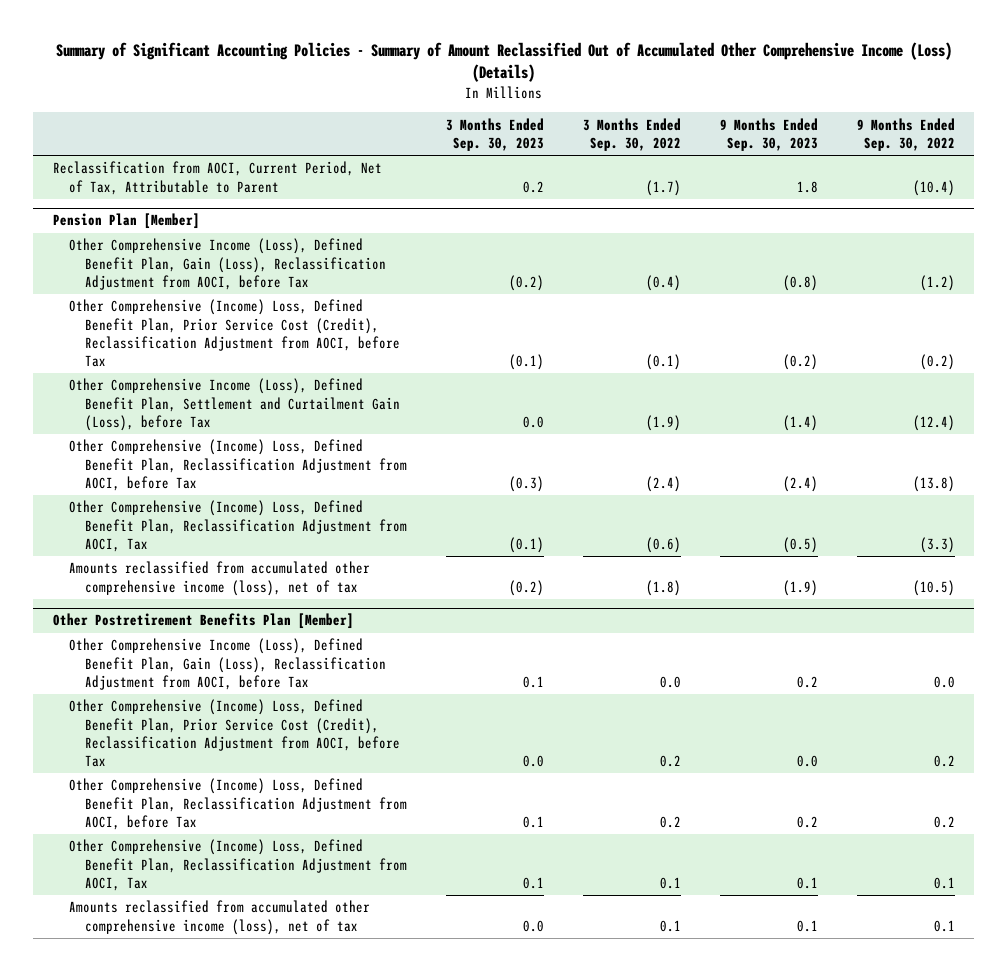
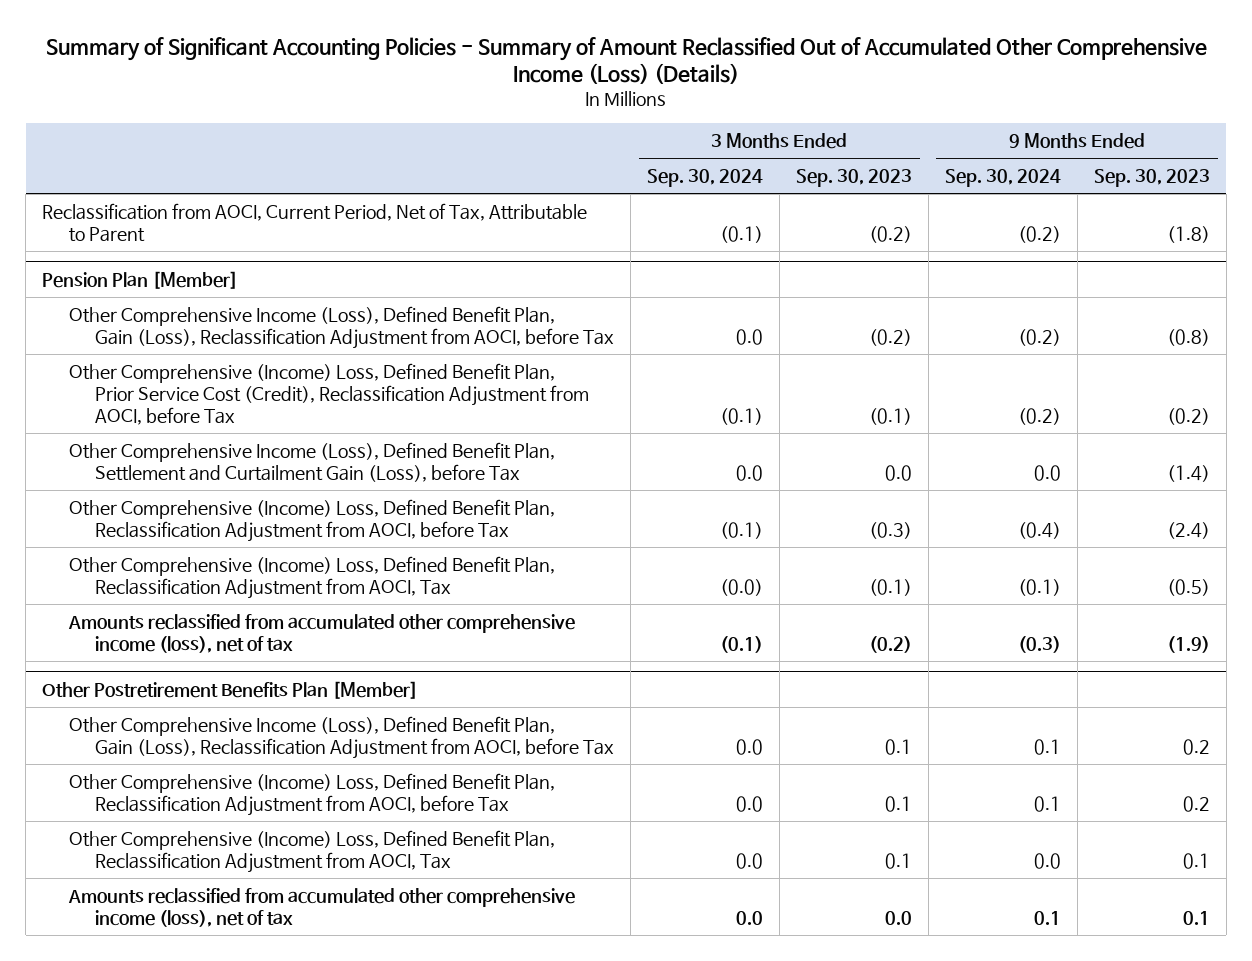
[582,117,681,151] 3 Months Ended Sep. 30, 2022 -> none
[856,117,955,151] 9 Months Ended Sep. 30, 2022 -> none
none -> [646,169,763,188] Sep. 30, 2024
none -> [944,169,1061,188] Sep. 30, 2024
[522,180,544,193] 0.2 -> [868,225,912,243] (0.2)
[796,180,818,193] 1.8 -> [1166,225,1210,243] (1.8)
[68,699,400,768] Other Comprehensive (Income) Loss, Defined Benefit Plan, Prior Service Cost (Credit), Reclassification Adjustment from AOCI, before Tax -> none

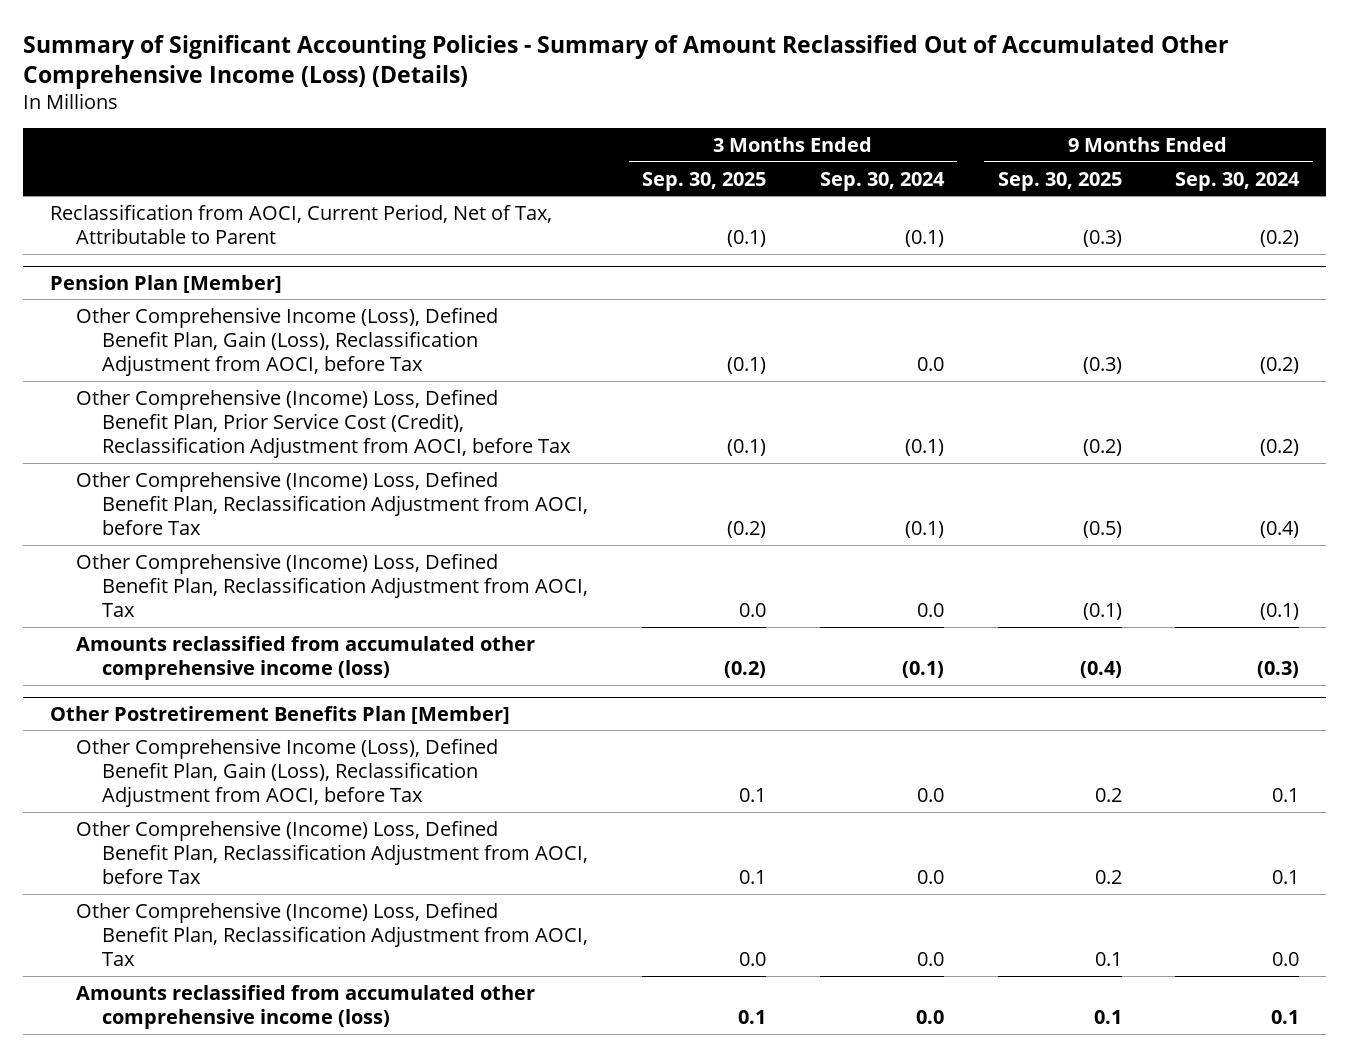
[795,169,912,188] Sep. 30, 2023 -> none
[1093,169,1210,188] Sep. 30, 2023 -> none
none -> [642,171,767,191] Sep. 30, 2025
none -> [997,171,1122,191] Sep. 30, 2025
[68,441,555,482] Other Comprehensive Income (Loss), Defined Benefit Plan, Settlement and Curtailment Gain (Loss), before Tax -> none
[719,578,763,596] (0.0) -> [916,602,944,617] 0.0
[67,613,575,653] Amounts reclassified from accumulated other comprehensive income (loss), net of tax -> [76,635,536,680] Amounts reclassified from accumulated other comprehensive income (loss)
[67,887,575,927] Amounts reclassified from accumulated other comprehensive income (loss), net of tax -> [76,984,536,1029] Amounts reclassified from accumulated other comprehensive income (loss)

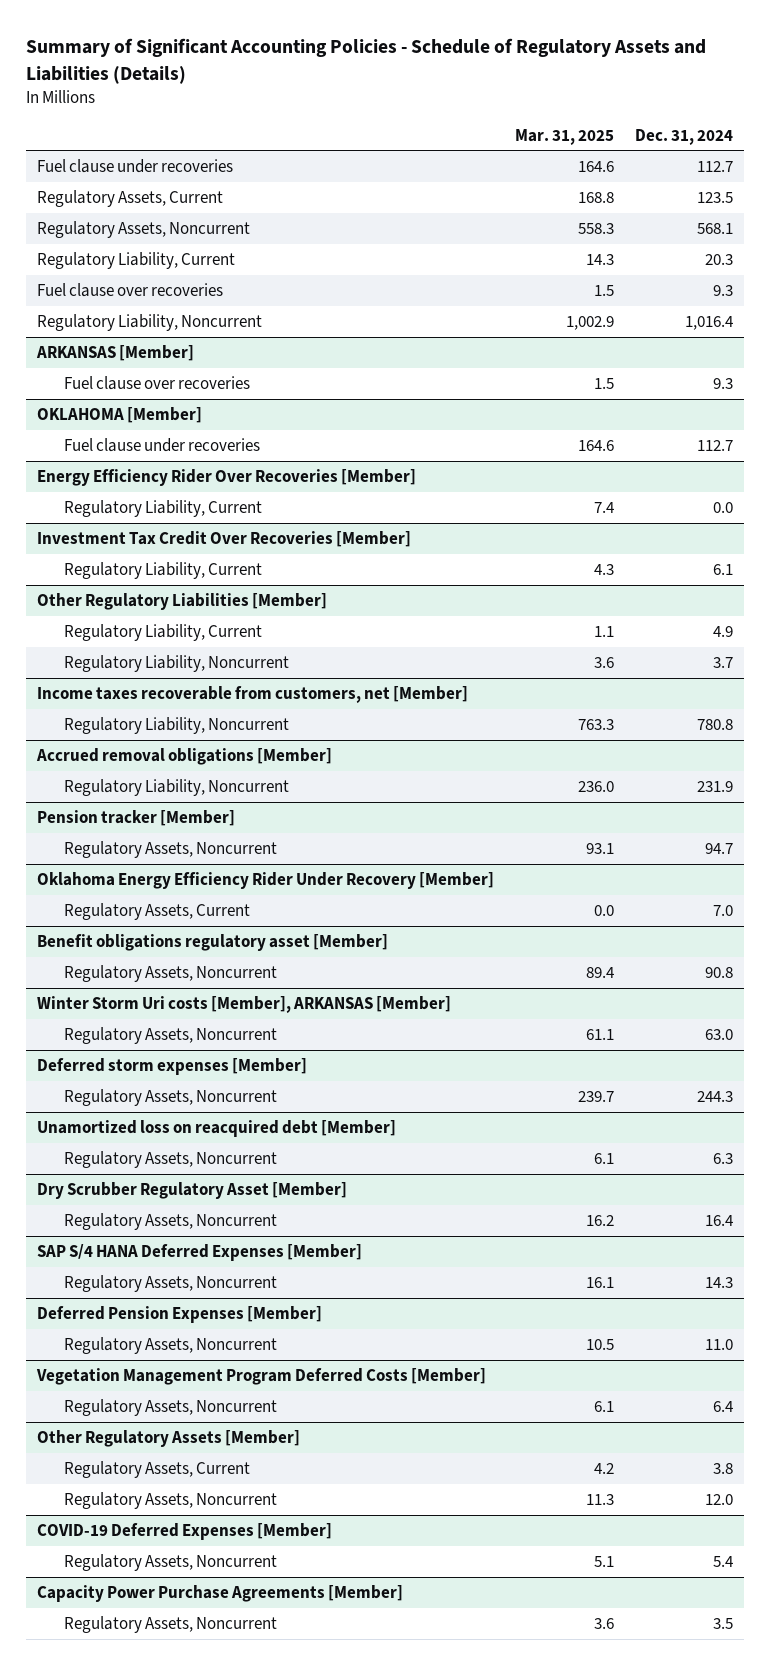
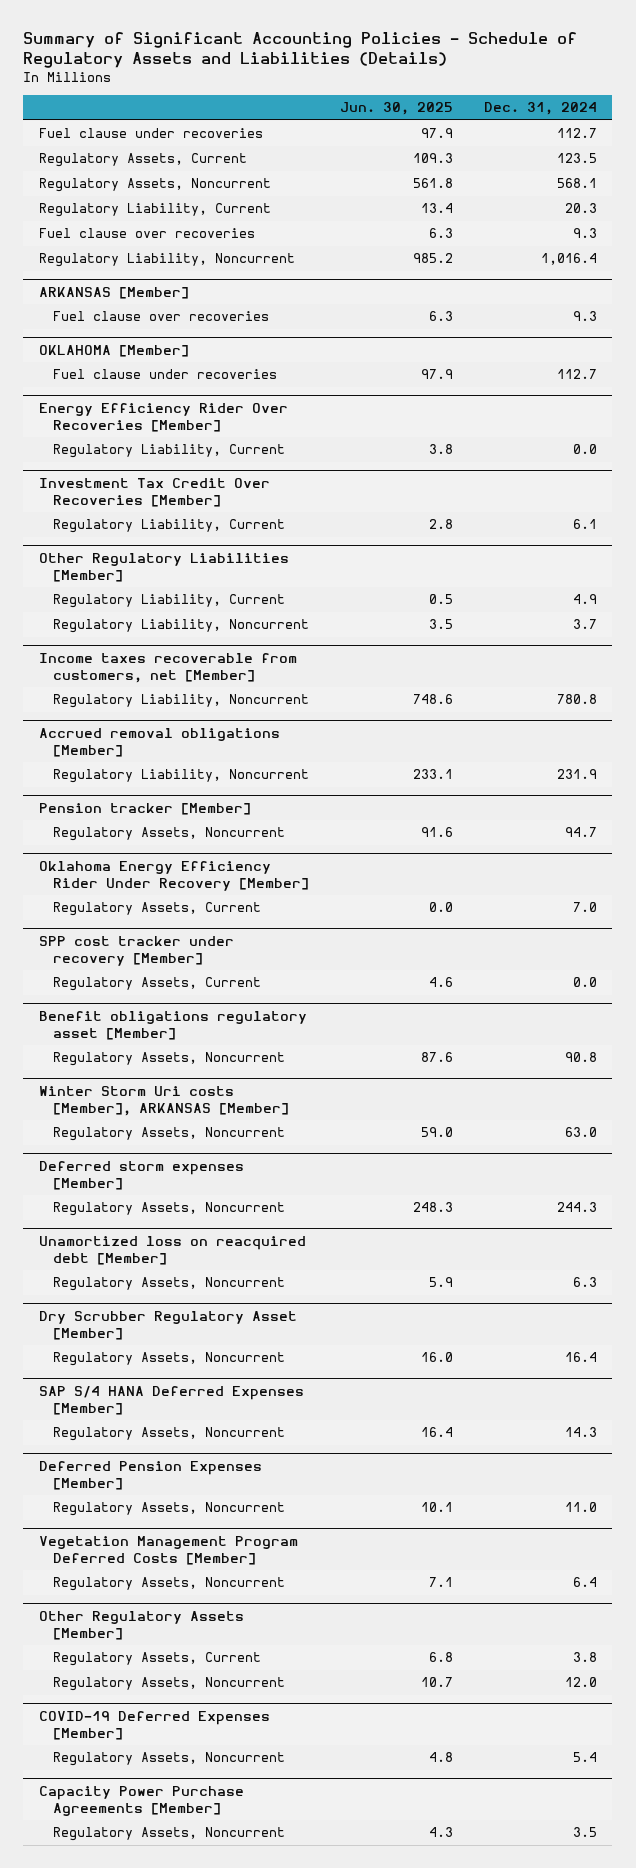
[515,128,615,145] Mar. 31, 2025 -> none
none -> [339,102,453,116] Jun. 30, 2025
none -> [38,935,234,966] SPP cost tracker under recovery [Member]
none -> [52,977,261,992] Regulatory Assets, Current

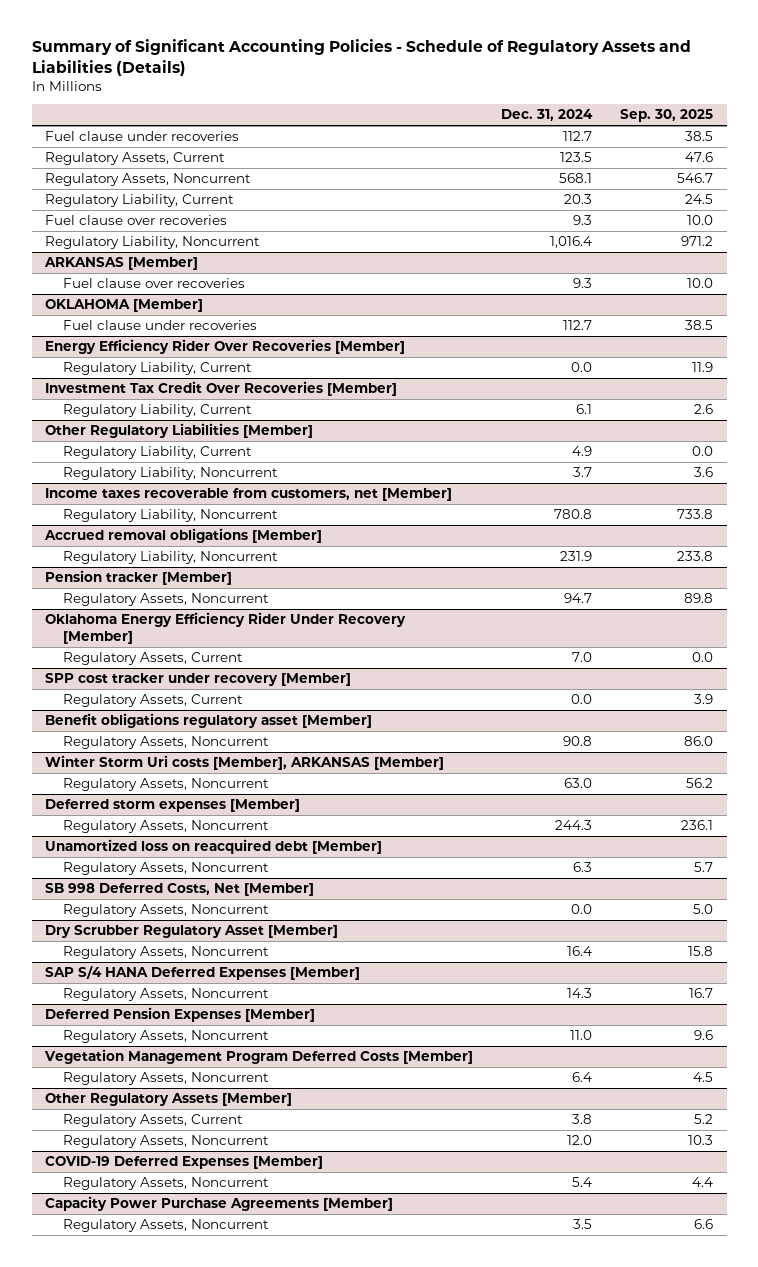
[339,102,453,116] Jun. 30, 2025 -> none
none -> [620,109,714,123] Sep. 30, 2025
none -> [45,883,315,897] SB 998 Deferred Costs, Net [Member]
none -> [62,904,269,918] Regulatory Assets, Noncurrent

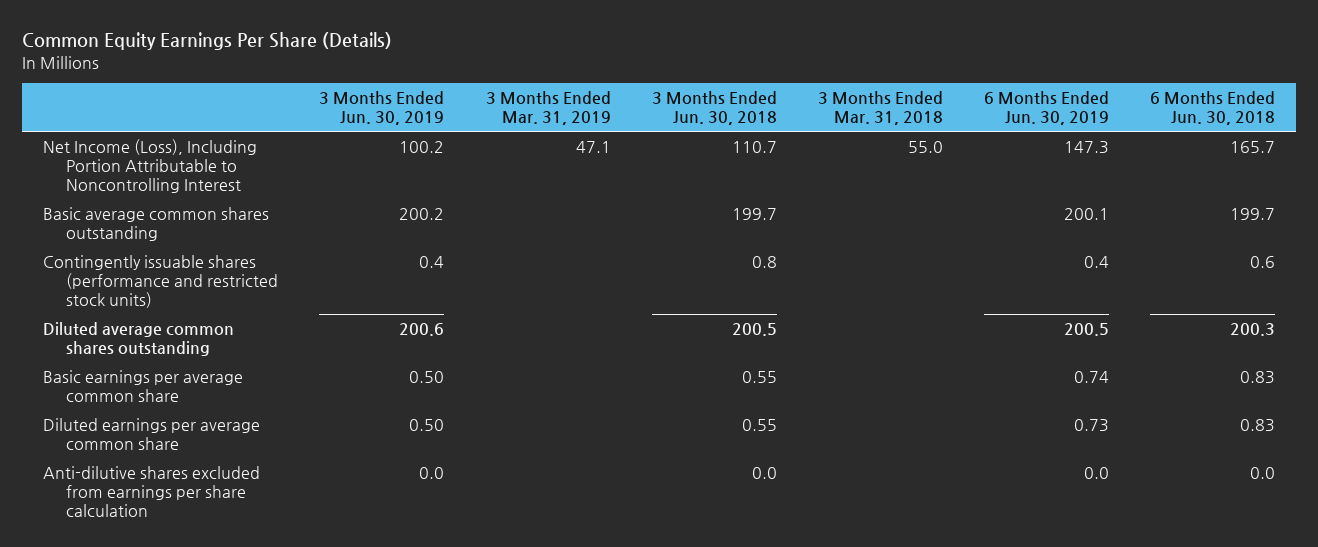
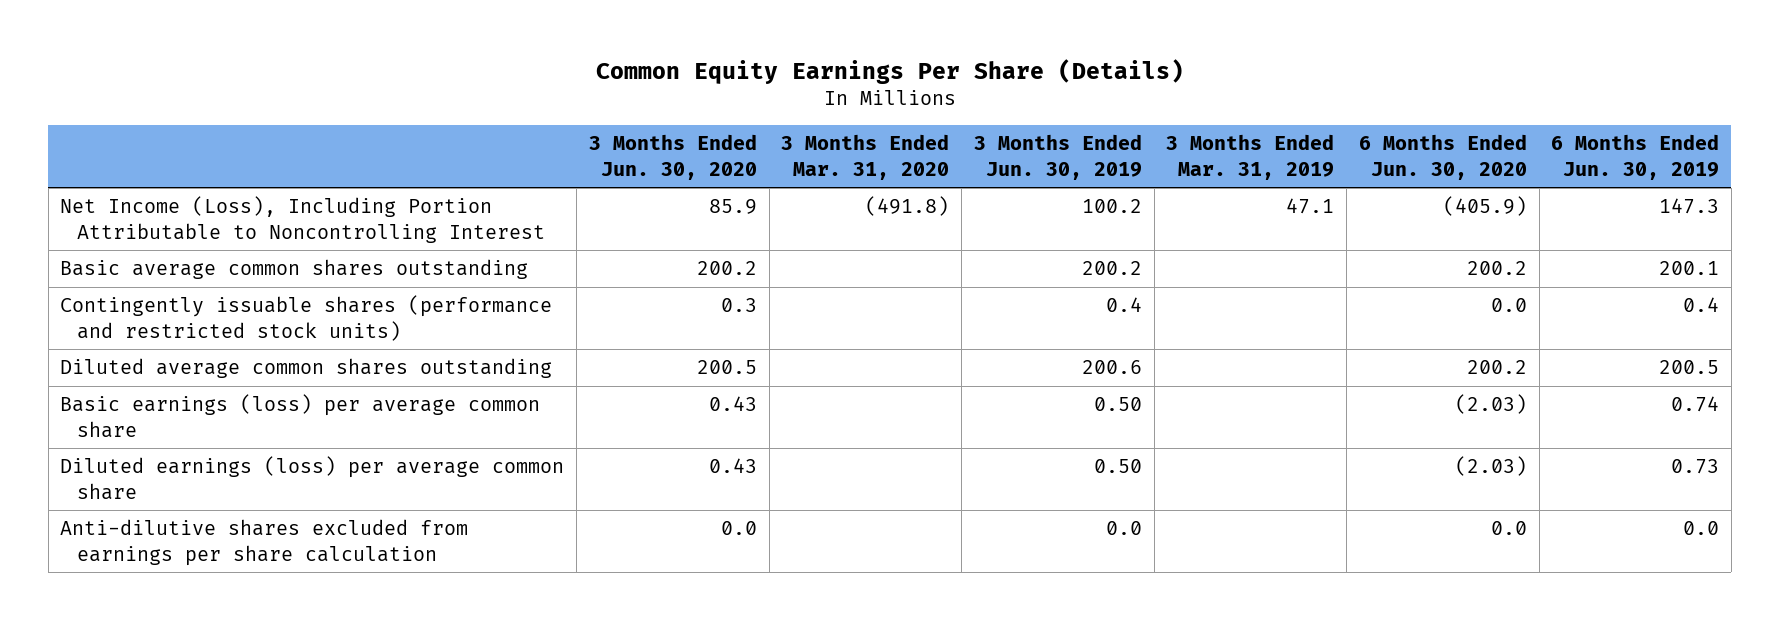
[651,91,777,126] 3 Months Ended Jun. 30, 2018 -> none
[817,91,943,126] 3 Months Ended Mar. 31, 2018 -> none
[1150,91,1276,126] 6 Months Ended Jun. 30, 2018 -> none
none -> [588,134,757,180] 3 Months Ended Jun. 30, 2020
none -> [781,134,950,180] 3 Months Ended Mar. 31, 2020
none -> [1358,134,1527,180] 6 Months Ended Jun. 30, 2020
[42,369,243,402] Basic earnings per average common share -> [60,394,541,438] Basic earnings (loss) per average common share
[42,417,260,450] Diluted earnings per average common share -> [60,456,565,500] Diluted earnings (loss) per average common share

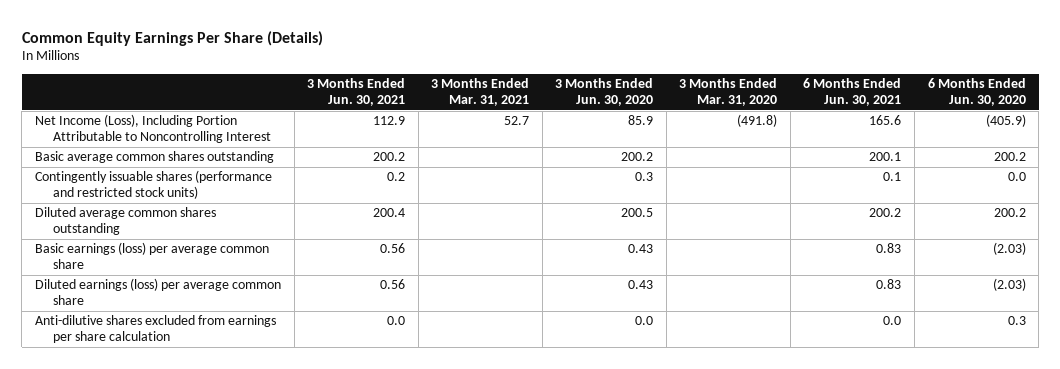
[973,134,1142,180] 3 Months Ended Jun. 30, 2019 -> none
[1166,134,1335,180] 3 Months Ended Mar. 31, 2019 -> none
[1551,134,1720,180] 6 Months Ended Jun. 30, 2019 -> none
none -> [307,77,406,107] 3 Months Ended Jun. 30, 2021
none -> [431,77,530,107] 3 Months Ended Mar. 31, 2021
none -> [803,77,902,107] 6 Months Ended Jun. 30, 2021
[1490,521,1527,536] 0.0 -> [1007,316,1026,326] 0.3

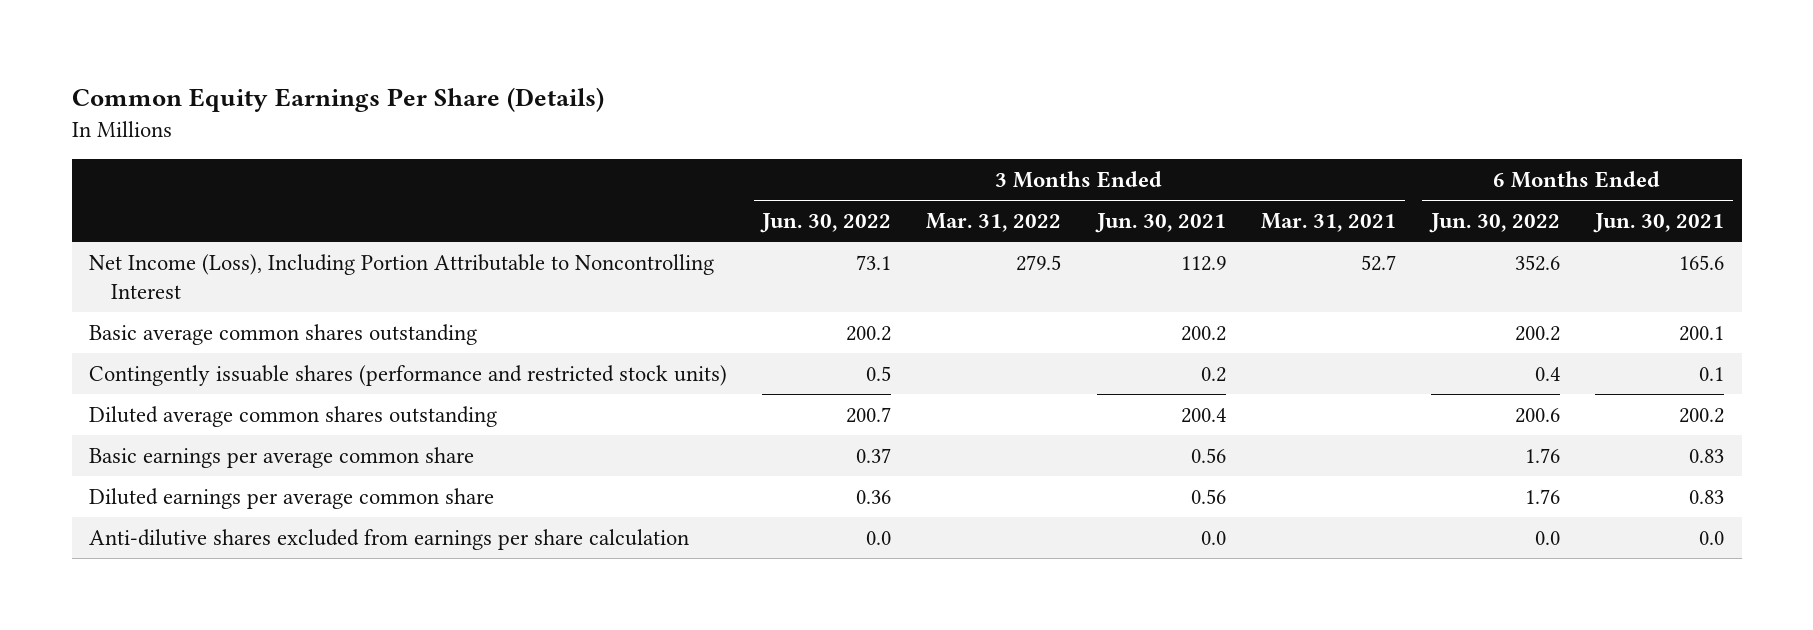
[555,77,654,107] 3 Months Ended Jun. 30, 2020 -> none
[679,77,778,107] 3 Months Ended Mar. 31, 2020 -> none
[927,77,1026,107] 6 Months Ended Jun. 30, 2020 -> none
none -> [760,213,892,234] Jun. 30, 2022
none -> [926,213,1062,233] Mar. 31, 2022
none -> [1428,213,1560,234] Jun. 30, 2022
[34,242,269,270] Basic earnings (loss) per average common share -> [89,446,475,468] Basic earnings per average common share
[34,278,281,306] Diluted earnings (loss) per average common share -> [89,487,495,509] Diluted earnings per average common share

